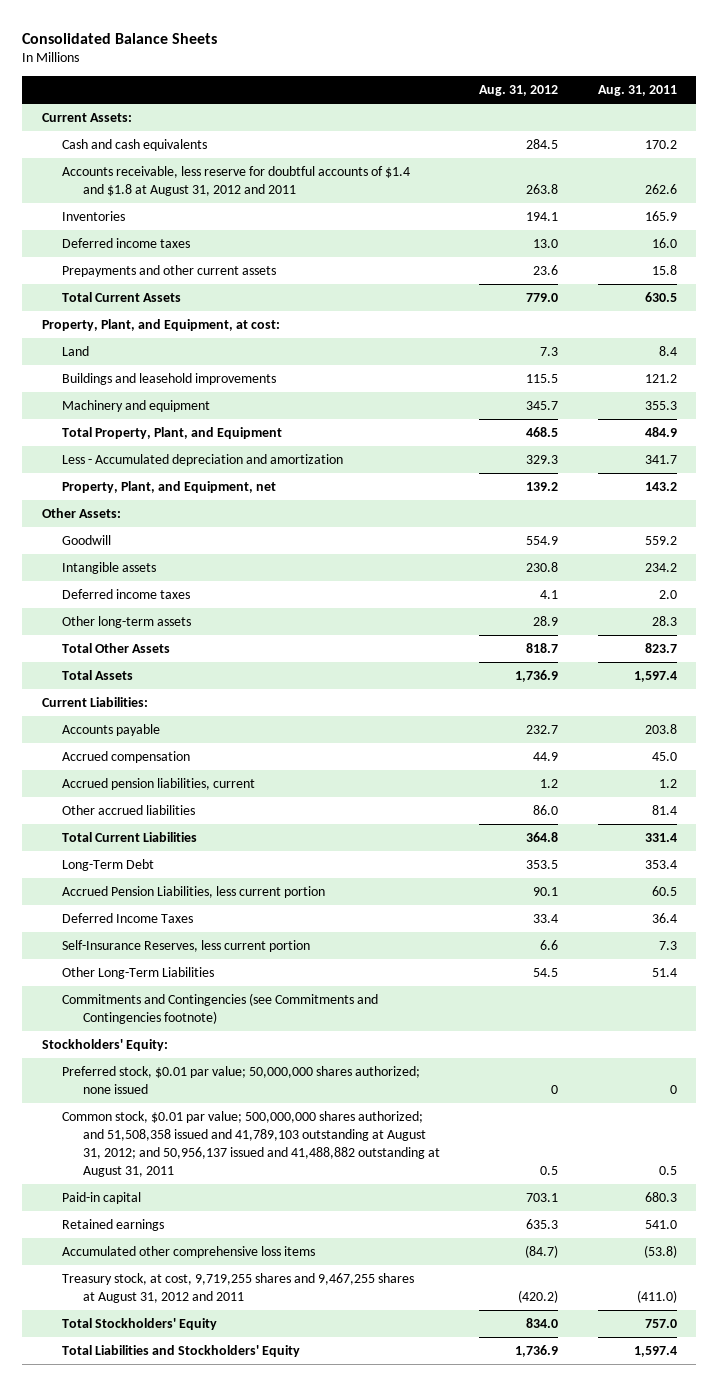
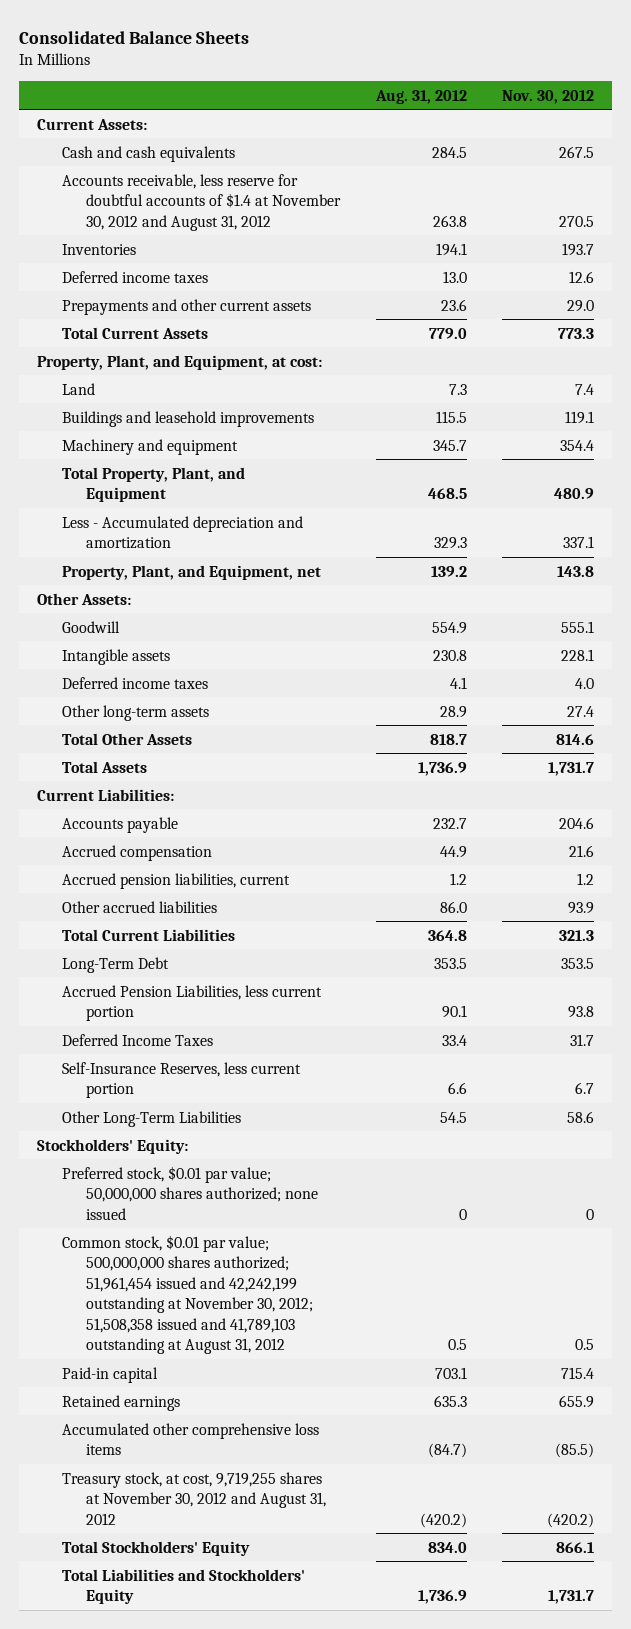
[597,85,677,97] Aug. 31, 2011 -> none
none -> [502,89,595,104] Nov. 30, 2012
[62,165,411,197] Accounts receivable, less reserve for doubtful accounts of $1.4 and $1.8 at August 31, 2012 and 2011 -> [61,173,342,231] Accounts receivable, less reserve for doubtful accounts of $1.4 at November 30, 2012 and August 31, 2012
[62,992,379,1025] Commitments and Contingencies (see Commitments and Contingencies footnote) -> none
[62,1110,441,1178] Common stock, $0.01 par value; 500,000,000 shares authorized; and 51,508,358 issued and 41,789,103 outstanding at August 31, 2012; and 50,956,137 issued and 41,488,882 outstanding at August 31, 2011 -> [61,1234,314,1355] Common stock, $0.01 par value; 500,000,000 shares authorized; 51,961,454 issued and 42,242,199 outstanding at November 30, 2012; 51,508,358 issued and 41,789,103 outstanding at August 31, 2012
[62,1272,415,1304] Treasury stock, at cost, 9,719,255 shares and 9,467,255 shares at August 31, 2012 and 2011 -> [61,1471,327,1525] Treasury stock, at cost, 9,719,255 shares at November 30, 2012 and August 31, 2012

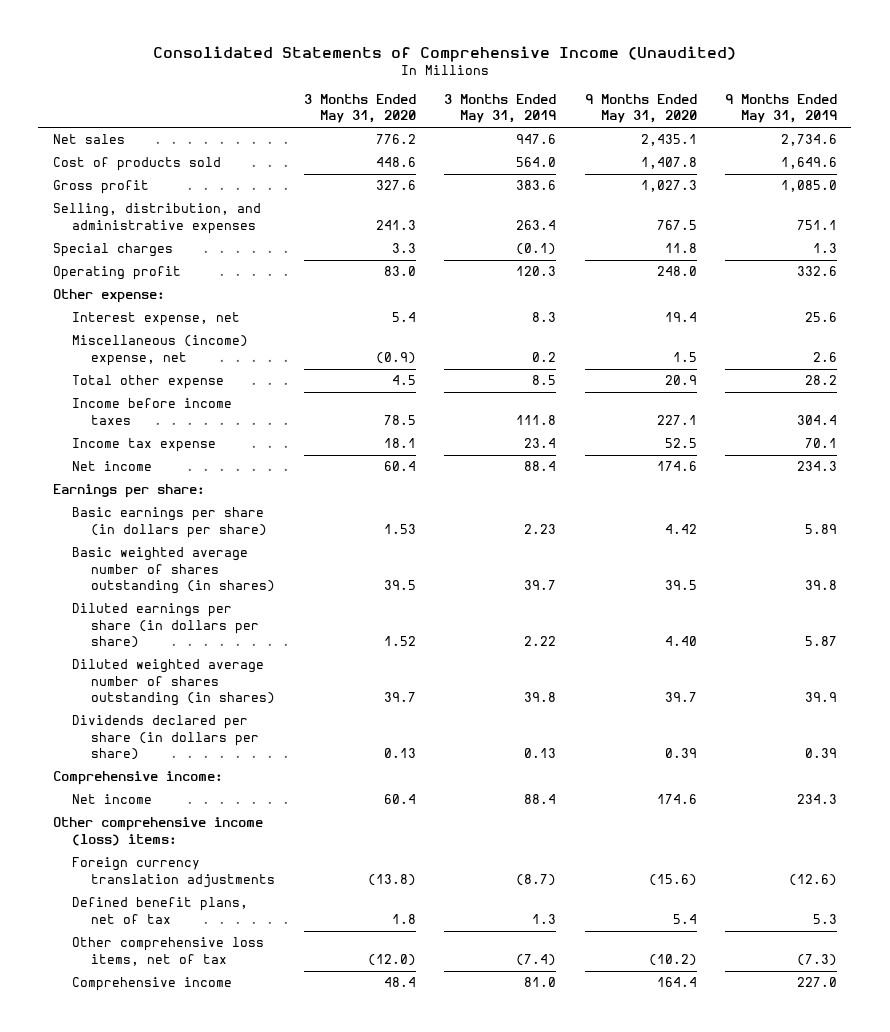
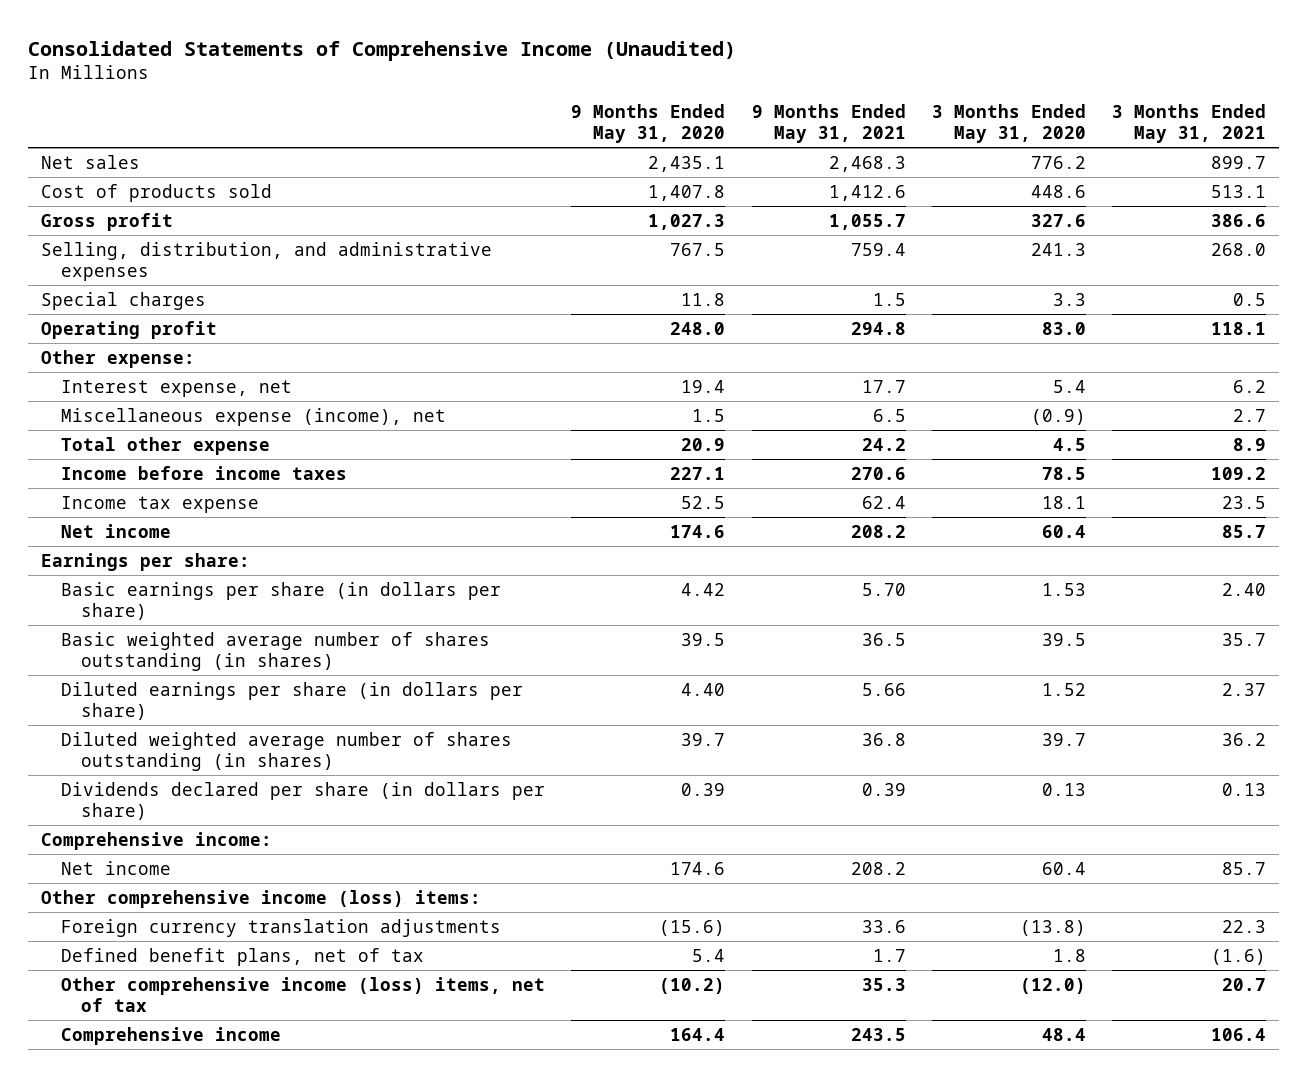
[444,94,557,124] 3 Months Ended May 31, 2019 -> none
[725,94,838,124] 9 Months Ended May 31, 2019 -> none
none -> [751,103,906,144] 9 Months Ended May 31, 2021
none -> [1111,103,1266,144] 3 Months Ended May 31, 2021
[72,335,249,366] Miscellaneous (income) expense, net -> [61,407,447,426] Miscellaneous expense (income), net
[72,937,265,966] Other comprehensive loss items, net of tax -> [61,976,546,1013] Other comprehensive income (loss) items, net of tax

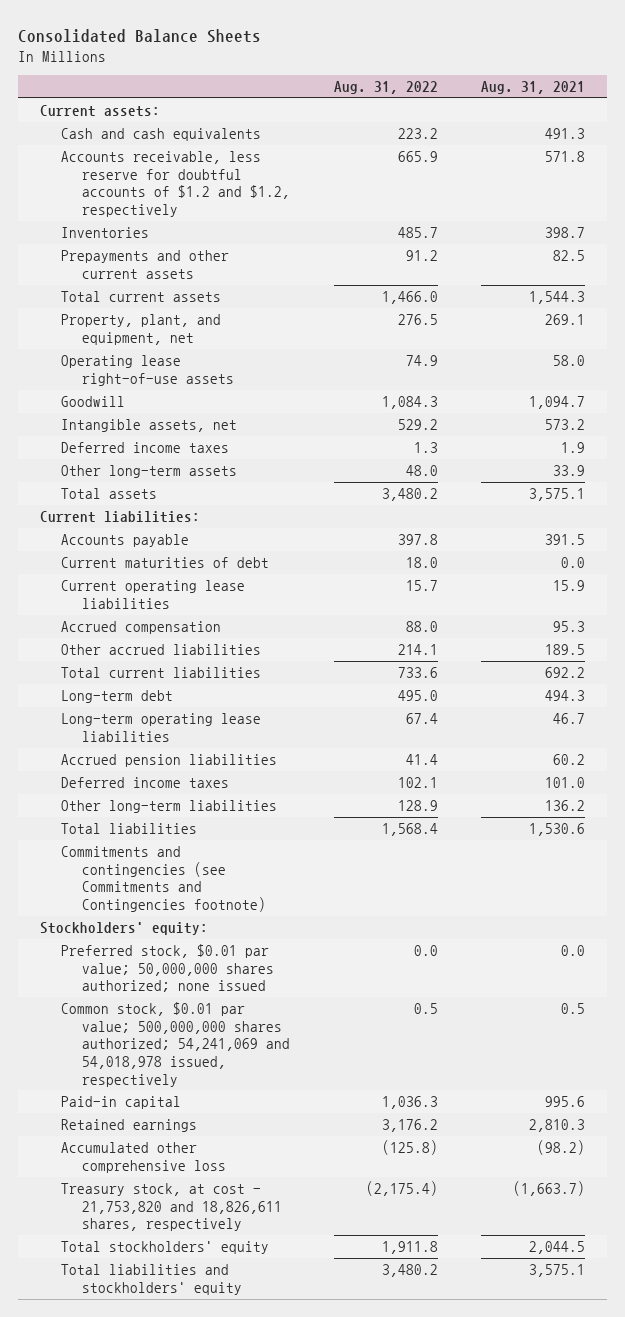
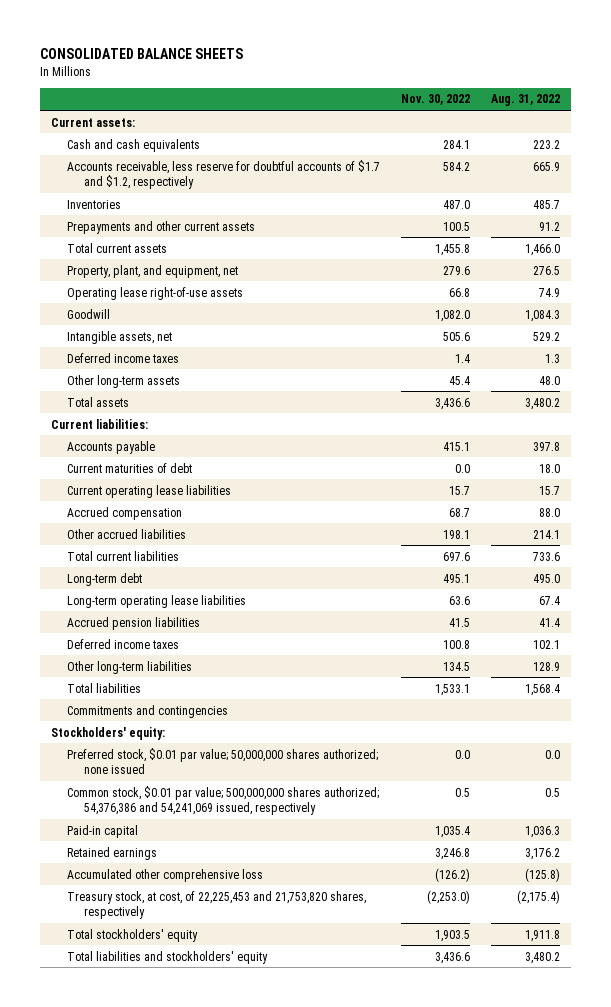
[18,28,262,43] Consolidated Balance Sheets -> [40,48,244,60] CONSOLIDATED BALANCE SHEETS
[481,81,586,95] Aug. 31, 2021 -> none
none -> [401,94,471,106] Nov. 30, 2022
[61,151,291,218] Accounts receivable, less reserve for doubtful accounts of $1.2 and $1.2, respectively -> [67,159,381,189] Accounts receivable, less reserve for doubtful accounts of $1.7 and $1.2, respectively
[61,846,267,913] Commitments and contingencies (see Commitments and Contingencies footnote) -> [67,704,229,718] Commitments and contingencies
[61,1002,291,1087] Common stock, $0.01 par value; 500,000,000 shares authorized; 54,241,069 and 54,018,978 issued, respectively -> [67,785,380,815] Common stock, $0.01 par value; 500,000,000 shares authorized; 54,376,386 and 54,241,069 issued, respectively
[61,1183,283,1232] Treasury stock, at cost - 21,753,820 and 18,826,611 shares, respectively -> [67,890,367,919] Treasury stock, at cost, of 22,225,453 and 21,753,820 shares, respectively

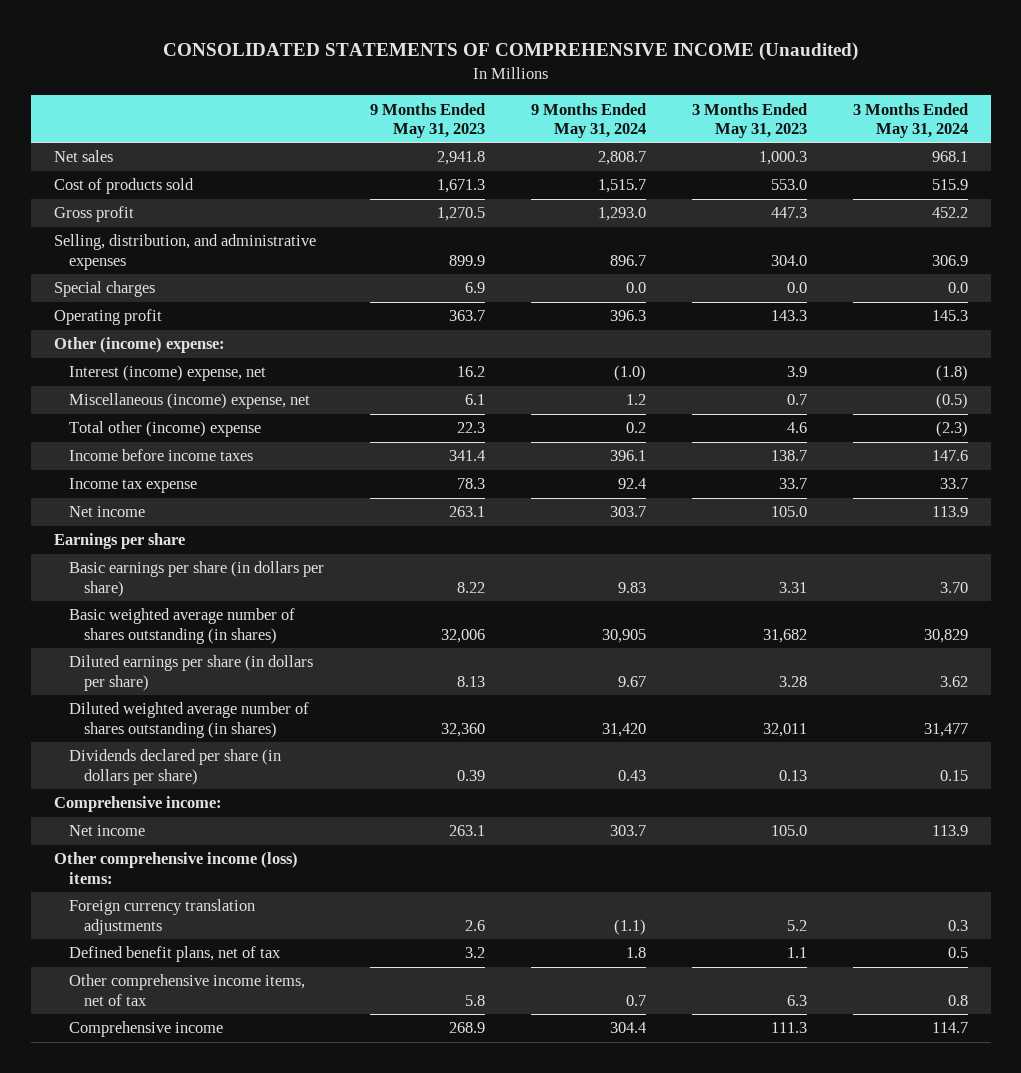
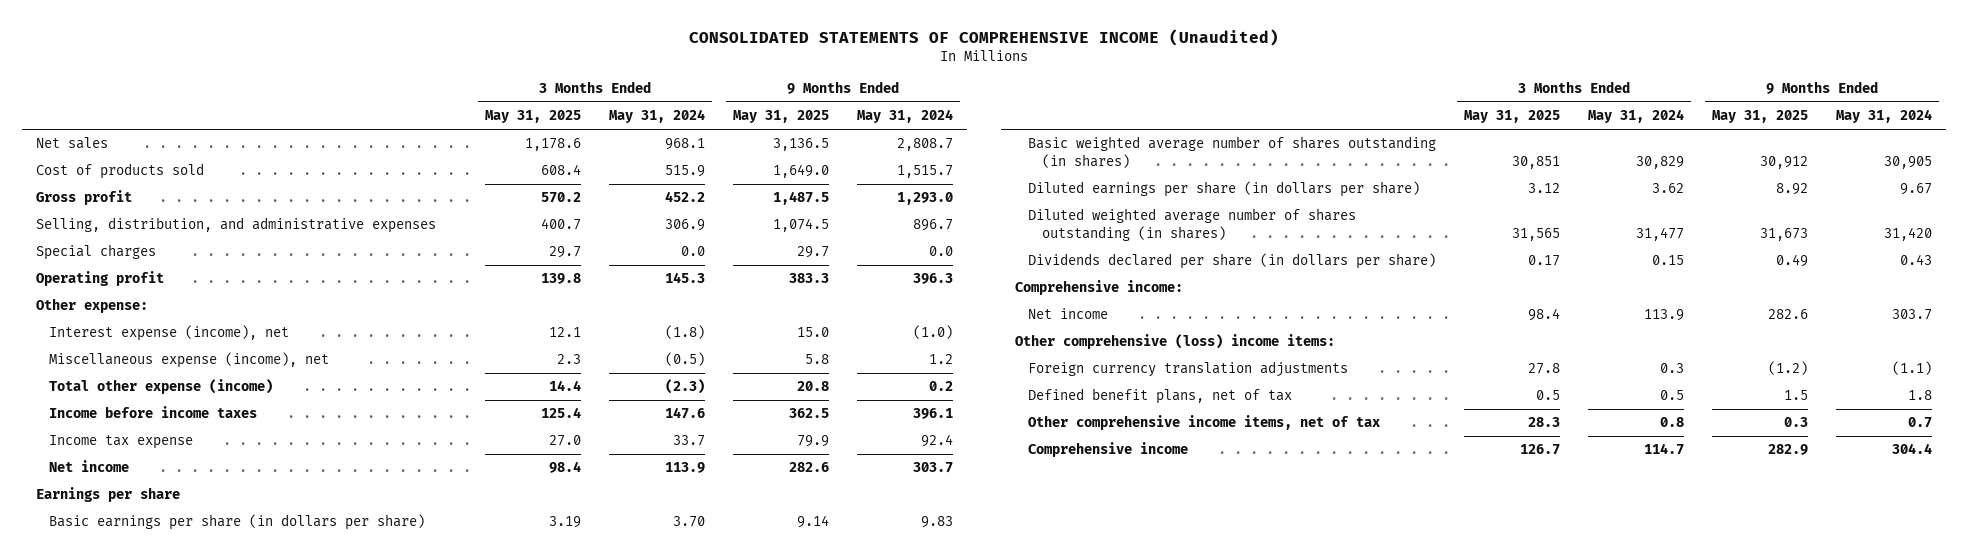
[369,102,485,138] 9 Months Ended May 31, 2023 -> none
[691,102,807,138] 3 Months Ended May 31, 2023 -> none
none -> [485,110,582,124] May 31, 2025
none -> [733,110,830,124] May 31, 2025
[53,337,225,354] Other (income) expense: -> [35,298,148,314] Other expense:
[68,365,266,382] Interest (income) expense, net -> [49,325,290,342] Interest expense (income), net
[68,393,310,410] Miscellaneous (income) expense, net -> [49,352,330,369] Miscellaneous expense (income), net
[68,421,261,438] Total other (income) expense -> [49,379,274,395] Total other expense (income)
[53,852,298,884] Other comprehensive income (loss) items: -> [1014,334,1335,350] Other comprehensive (loss) income items:

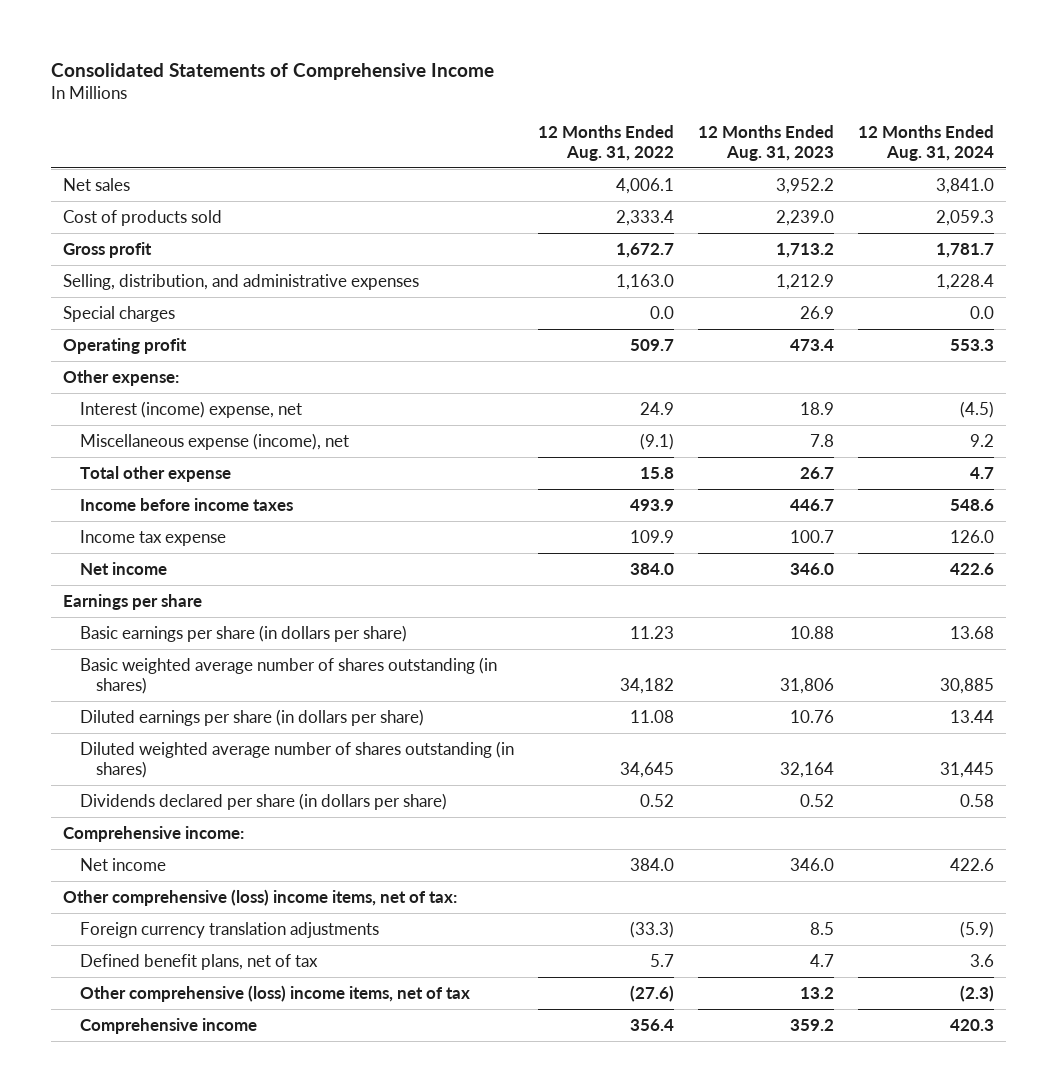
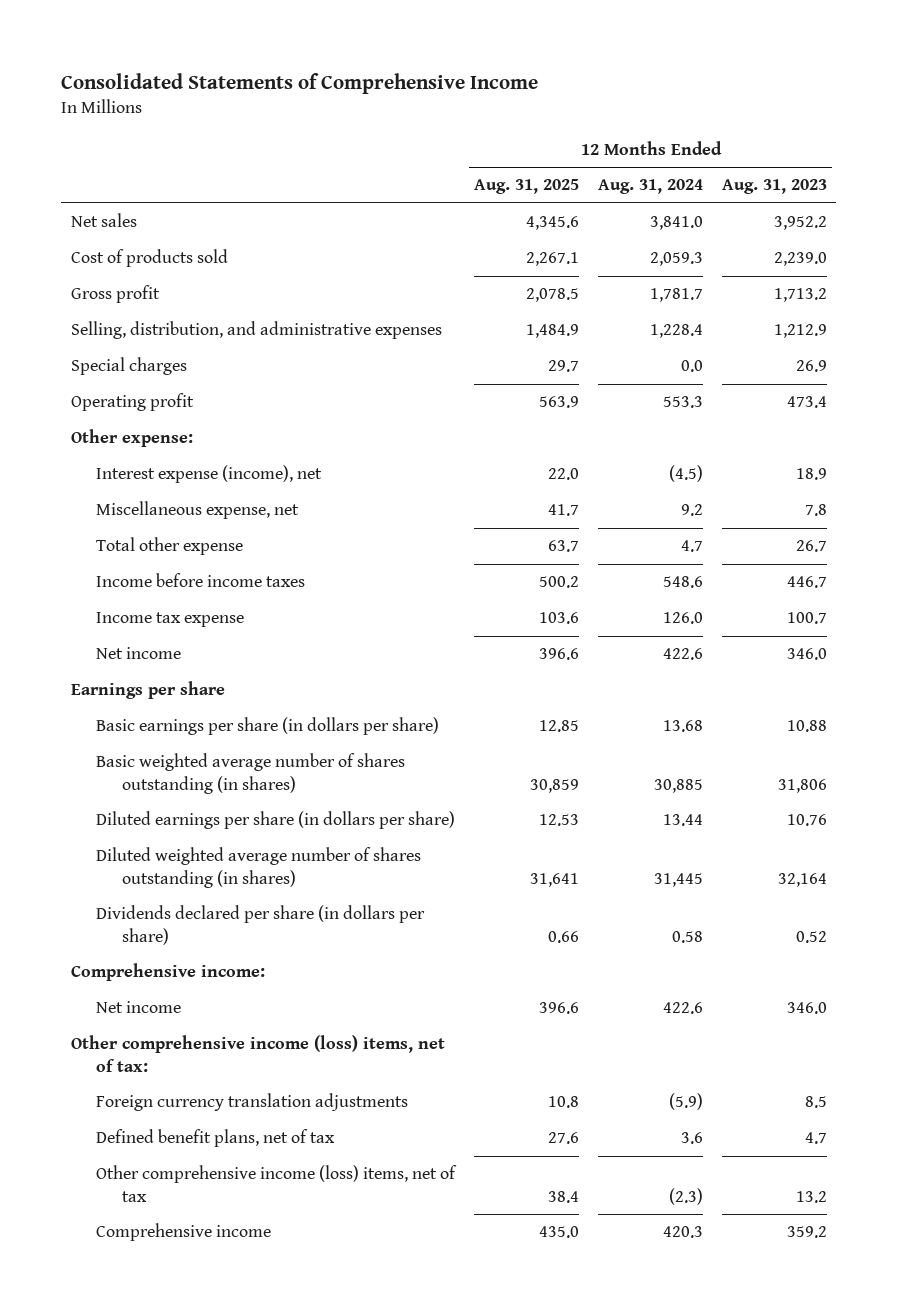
[537,124,674,161] 12 Months Ended Aug. 31, 2022 -> none
none -> [474,179,580,195] Aug. 31, 2025
[79,401,302,419] Interest (income) expense, net -> [96,465,323,484] Interest expense (income), net
[79,433,349,451] Miscellaneous expense (income), net -> [96,501,300,520] Miscellaneous expense, net
[63,889,458,907] Other comprehensive (loss) income items, net of tax: -> [70,1035,445,1073] Other comprehensive income (loss) items, net of tax:
[79,985,470,1003] Other comprehensive (loss) income items, net of tax -> [96,1165,458,1203] Other comprehensive income (loss) items, net of tax

